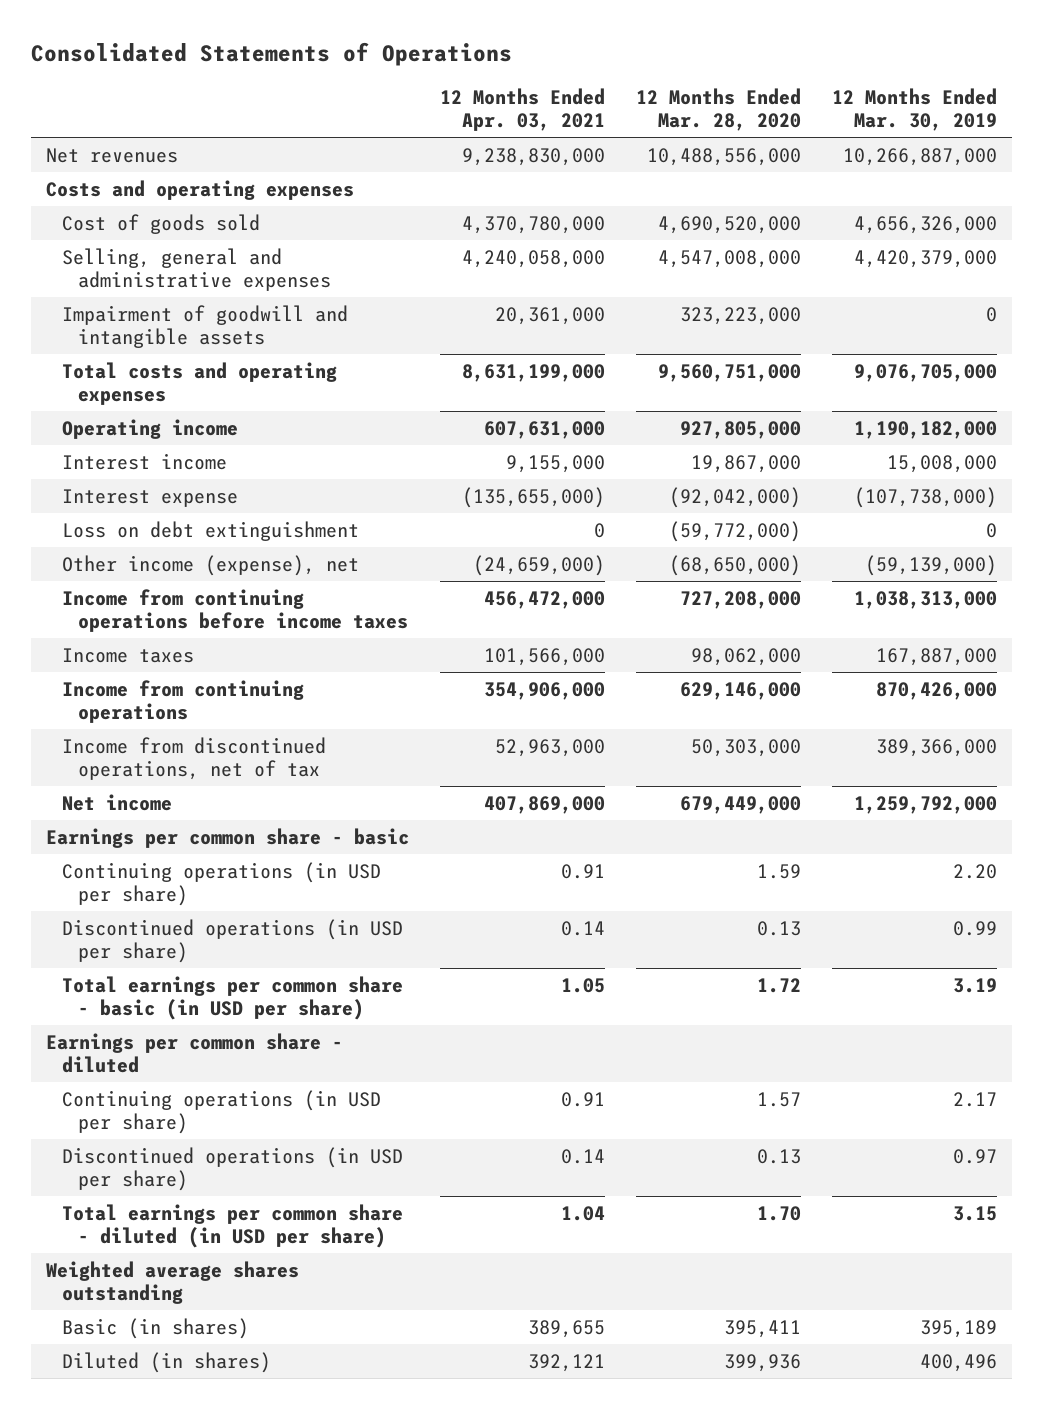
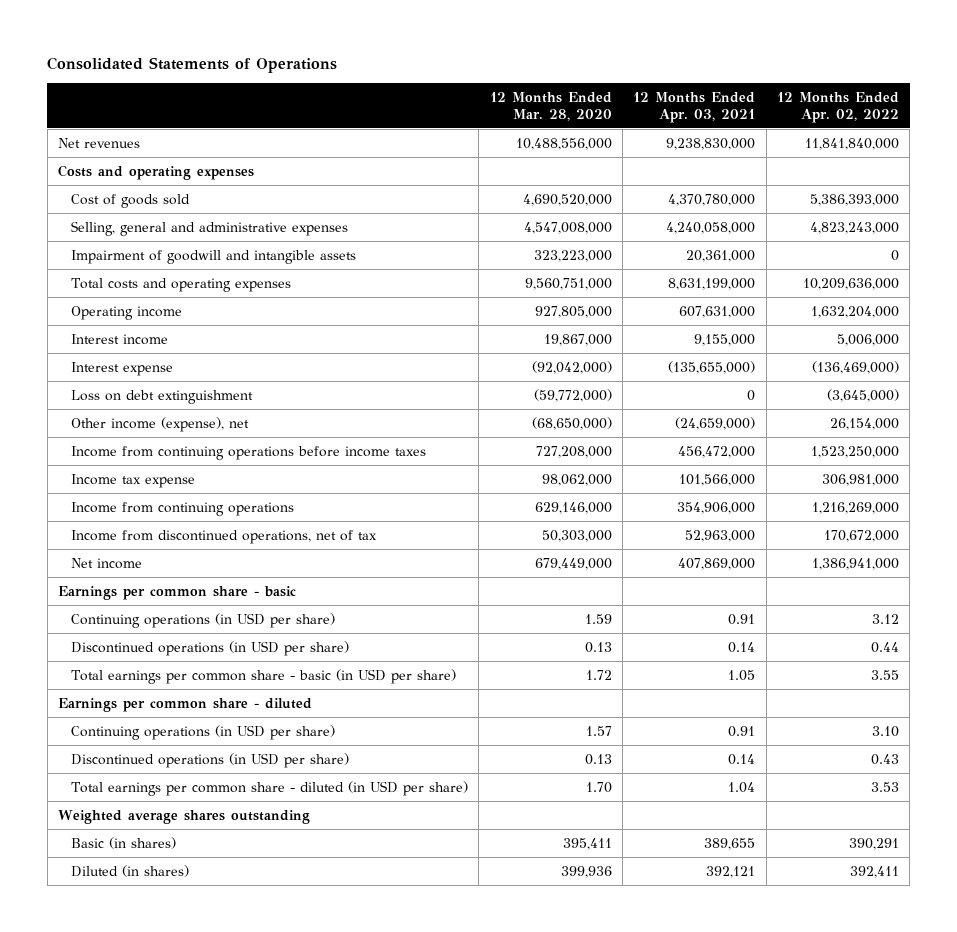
[831,88,997,131] 12 Months Ended Mar. 30, 2019 -> none
none -> [776,91,899,123] 12 Months Ended Apr. 02, 2022
[61,647,194,663] Income taxes -> [71,473,196,488] Income tax expense

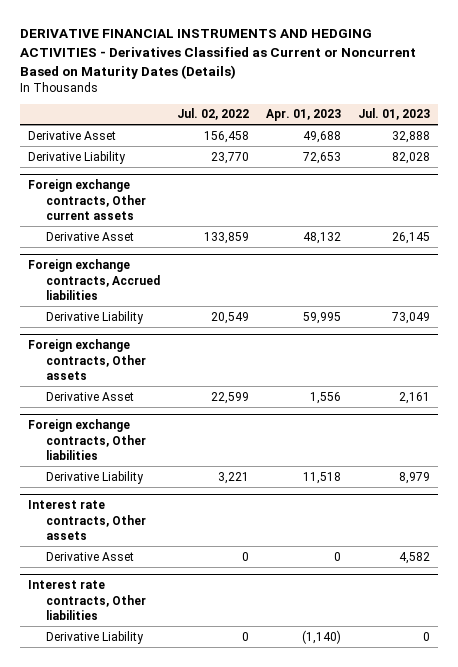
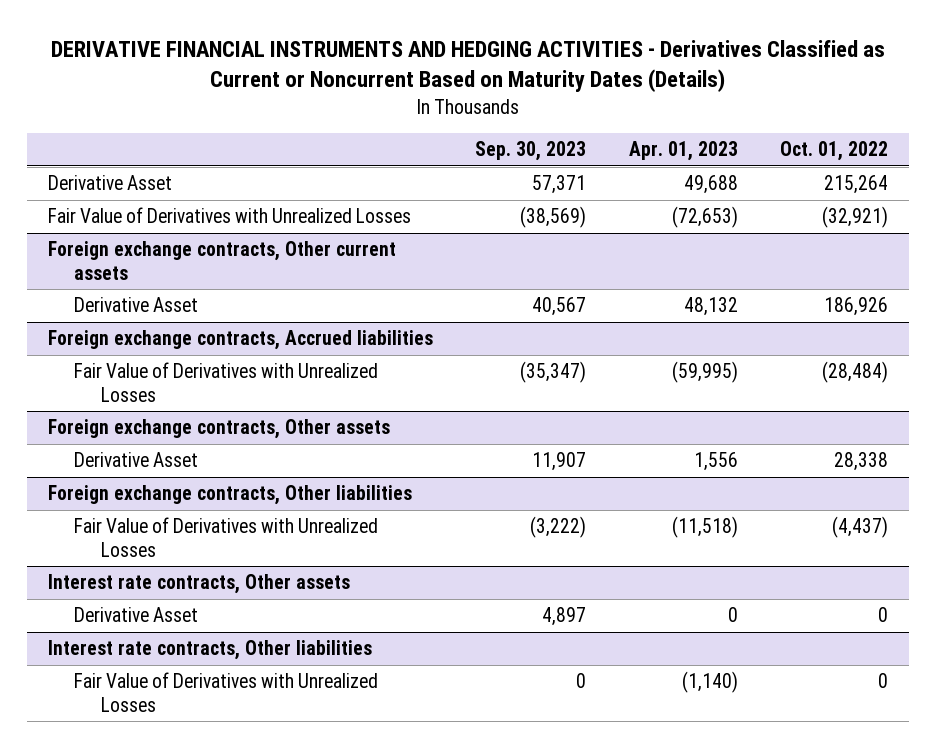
[176,108,249,121] Jul. 02, 2022 -> none
[357,108,430,121] Jul. 01, 2023 -> none
none -> [475,141,587,162] Sep. 30, 2023
none -> [779,141,888,162] Oct. 01, 2022
[28,150,127,164] Derivative Liability -> none
none -> [47,207,411,224] Fair Value of Derivatives with Unrealized Losses
[45,310,144,324] Derivative Liability -> none
none -> [74,362,379,402] Fair Value of Derivatives with Unrealized Losses
[45,470,144,484] Derivative Liability -> none
none -> [74,517,379,557] Fair Value of Derivatives with Unrealized Losses
[45,630,144,644] Derivative Liability -> [74,672,379,712] Fair Value of Derivatives with Unrealized Losses

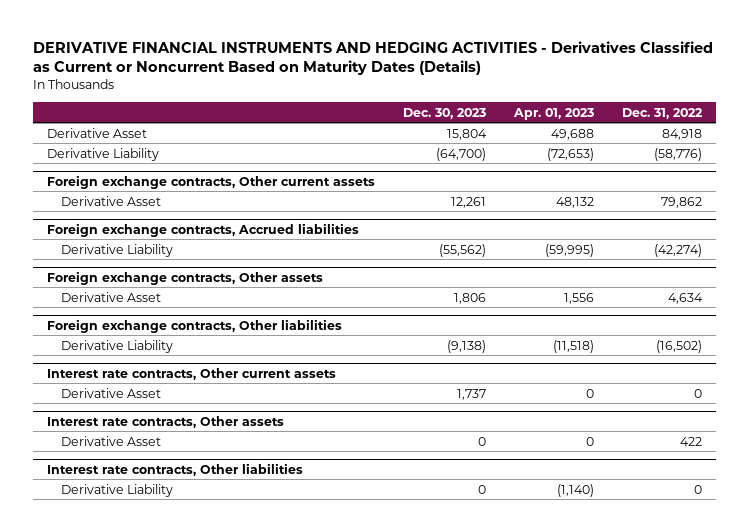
[475,141,587,162] Sep. 30, 2023 -> none
[779,141,888,162] Oct. 01, 2022 -> none
none -> [402,107,486,119] Dec. 30, 2023
none -> [621,107,703,119] Dec. 31, 2022
[47,207,411,224] Fair Value of Derivatives with Unrealized Losses -> [47,147,160,161] Derivative Liability
[74,362,379,402] Fair Value of Derivatives with Unrealized Losses -> [61,243,174,257] Derivative Liability
[74,517,379,557] Fair Value of Derivatives with Unrealized Losses -> [61,339,174,353] Derivative Liability
none -> [47,367,337,380] Interest rate contracts, Other current assets
none -> [61,387,162,398] Derivative Asset
[74,672,379,712] Fair Value of Derivatives with Unrealized Losses -> [61,483,174,497] Derivative Liability

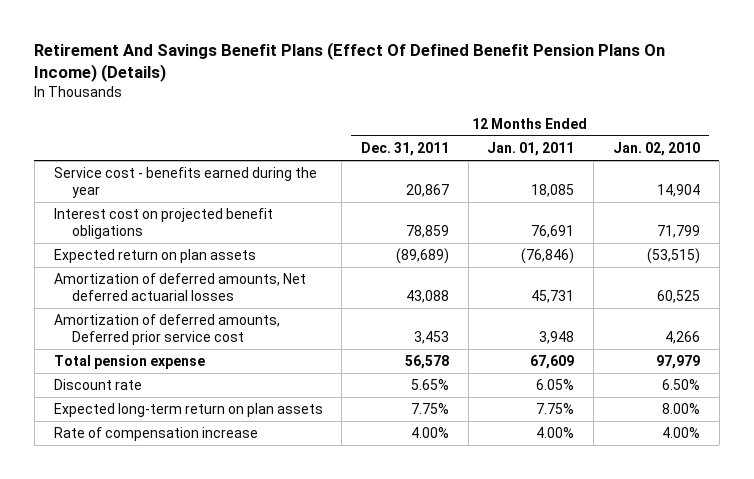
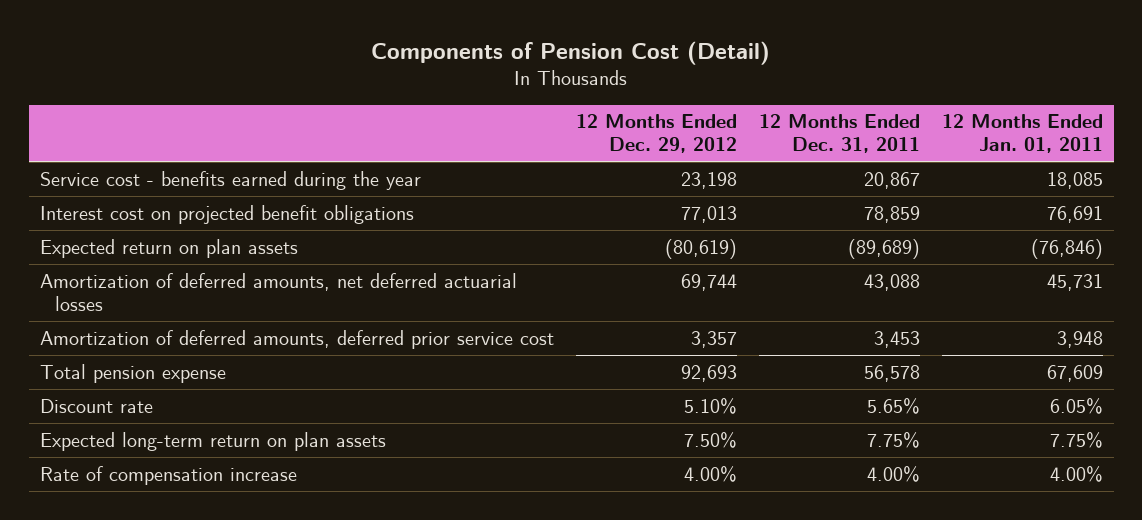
[34,42,666,83] Retirement And Savings Benefit Plans (Effect Of Defined Benefit Pension Plans On Income) (Details) -> [371,40,771,65] Components of Pension Cost (Detail)
[612,142,700,157] Jan. 02, 2010 -> none
none -> [575,114,737,154] 12 Months Ended Dec. 29, 2012
[53,273,306,301] Amortization of deferred amounts, Net deferred actuarial losses -> [39,272,517,311] Amortization of deferred amounts, net deferred actuarial losses
[53,314,280,345] Amortization of deferred amounts, Deferred prior service cost -> [39,329,554,349] Amortization of deferred amounts, deferred prior service cost

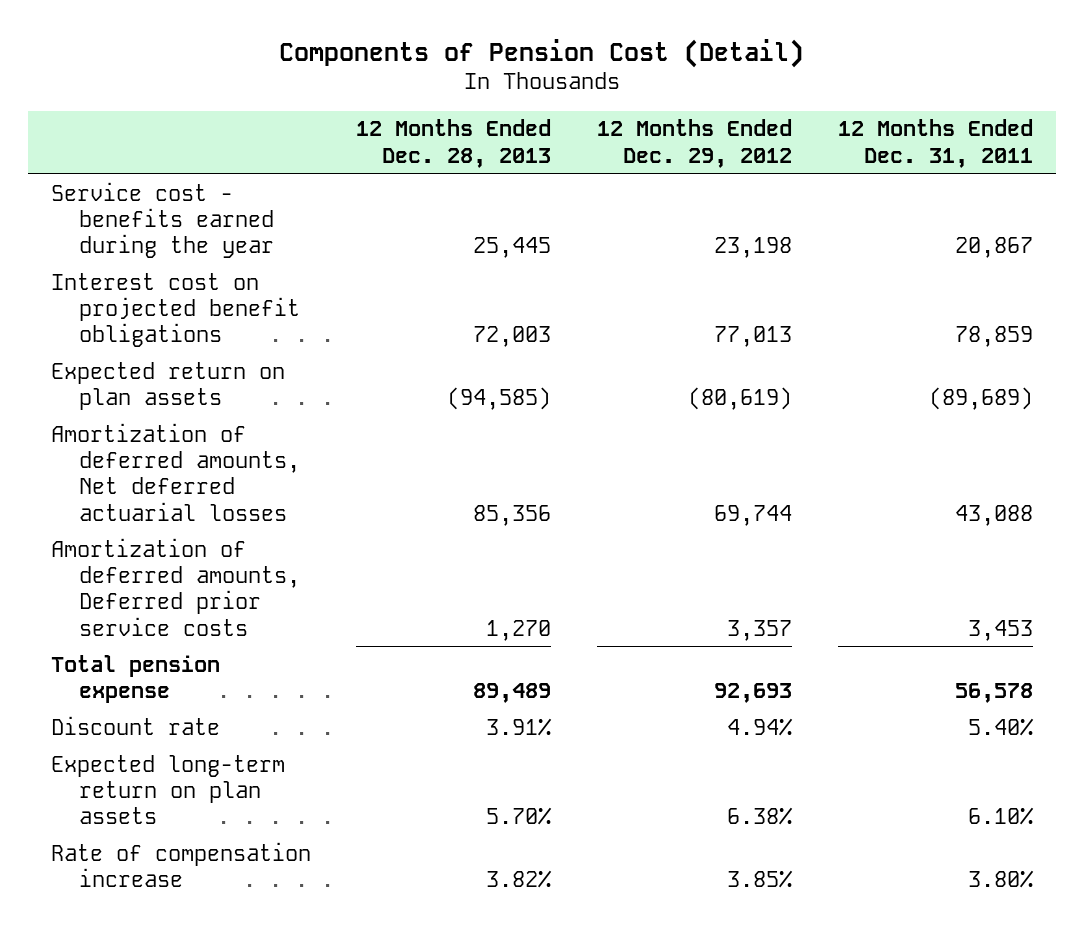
[941,114,1103,154] 12 Months Ended Jan. 01, 2011 -> none
none -> [356,119,552,168] 12 Months Ended Dec. 28, 2013
[39,272,517,311] Amortization of deferred amounts, net deferred actuarial losses -> [50,422,301,521] Amortization of deferred amounts, Net deferred actuarial losses
[39,329,554,349] Amortization of deferred amounts, deferred prior service cost -> [50,537,301,636] Amortization of deferred amounts, Deferred prior service costs
[683,397,737,414] 5.10% -> [727,717,794,736] 4.94%
[866,397,920,414] 5.65% -> [968,717,1035,736] 5.40%
[683,431,737,448] 7.50% -> [727,807,794,826] 6.38%
[866,431,920,448] 7.75% -> [968,807,1035,826] 6.10%
[683,465,737,482] 4.00% -> [727,870,794,889] 3.85%
[866,465,920,482] 4.00% -> [968,870,1035,889] 3.80%

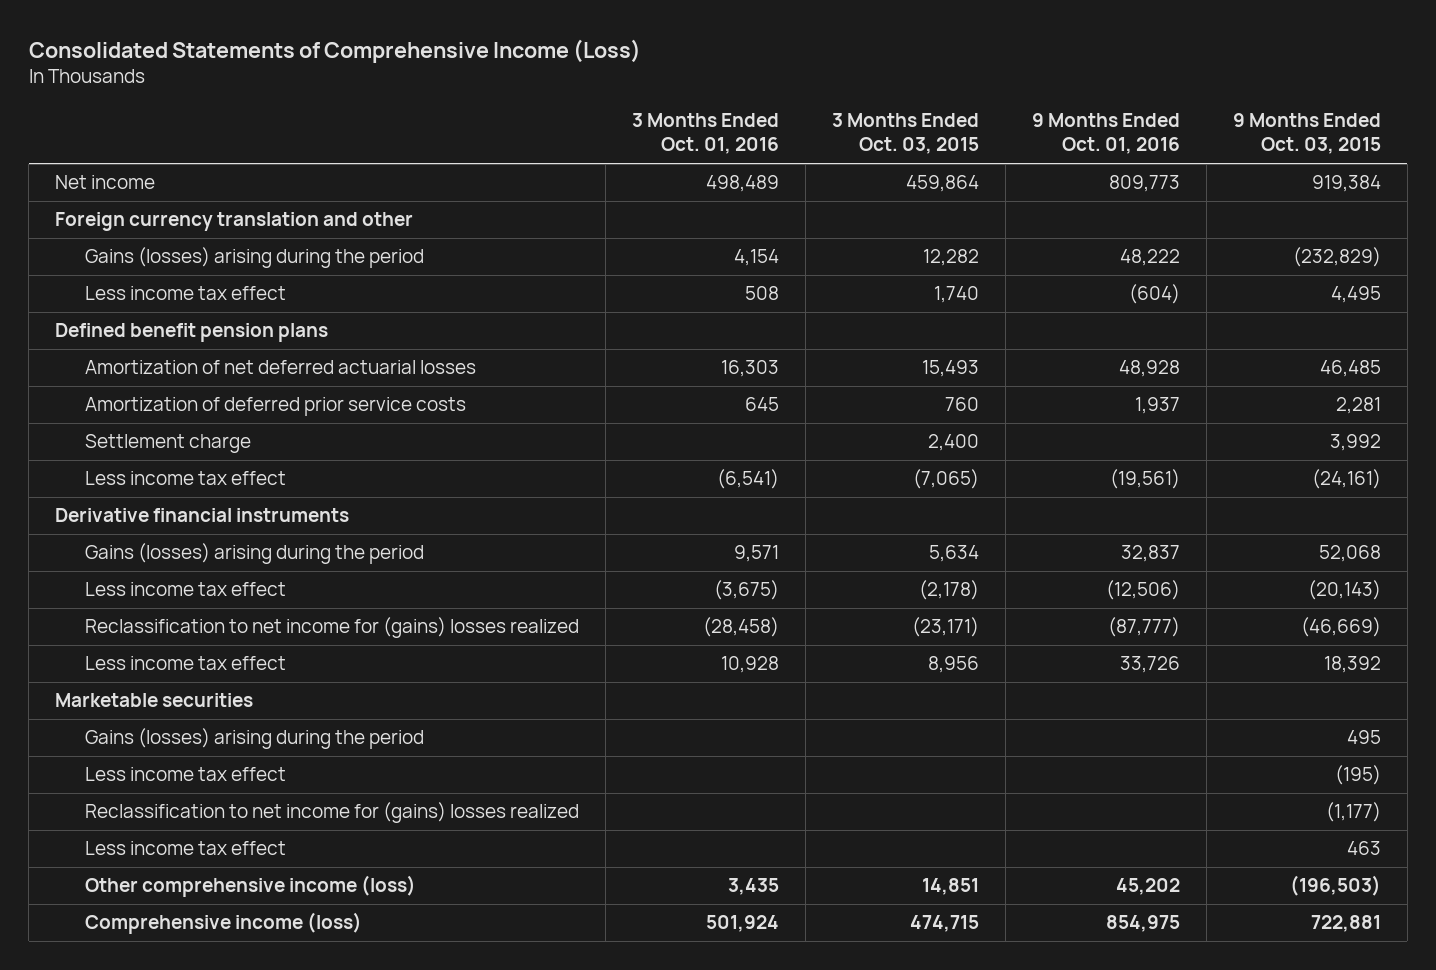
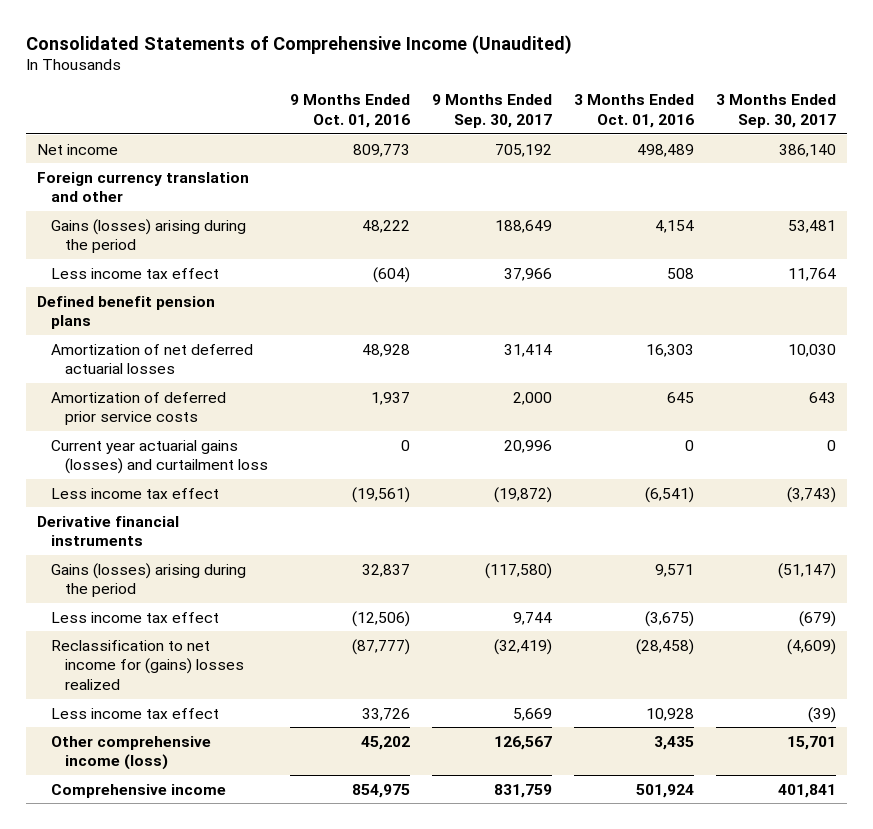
[28,38,641,63] Consolidated Statements of Comprehensive Income (Loss) -> [25,34,572,54] Consolidated Statements of Comprehensive Income (Unaudited)
[831,113,979,155] 3 Months Ended Oct. 03, 2015 -> none
[1232,113,1381,155] 9 Months Ended Oct. 03, 2015 -> none
none -> [431,94,552,129] 9 Months Ended Sep. 30, 2017
none -> [716,94,837,129] 3 Months Ended Sep. 30, 2017
[84,434,251,454] Settlement charge -> none
none -> [50,439,268,475] Current year actuarial gains (losses) and curtailment loss
[55,693,254,708] Marketable securities -> none
[84,728,424,750] Gains (losses) arising during the period -> none
[84,767,286,782] Less income tax effect -> none
[84,802,579,824] Reclassification to net income for (gains) losses realized -> none
[84,841,286,856] Less income tax effect -> none
[84,912,362,935] Comprehensive income (loss) -> [50,783,226,798] Comprehensive income

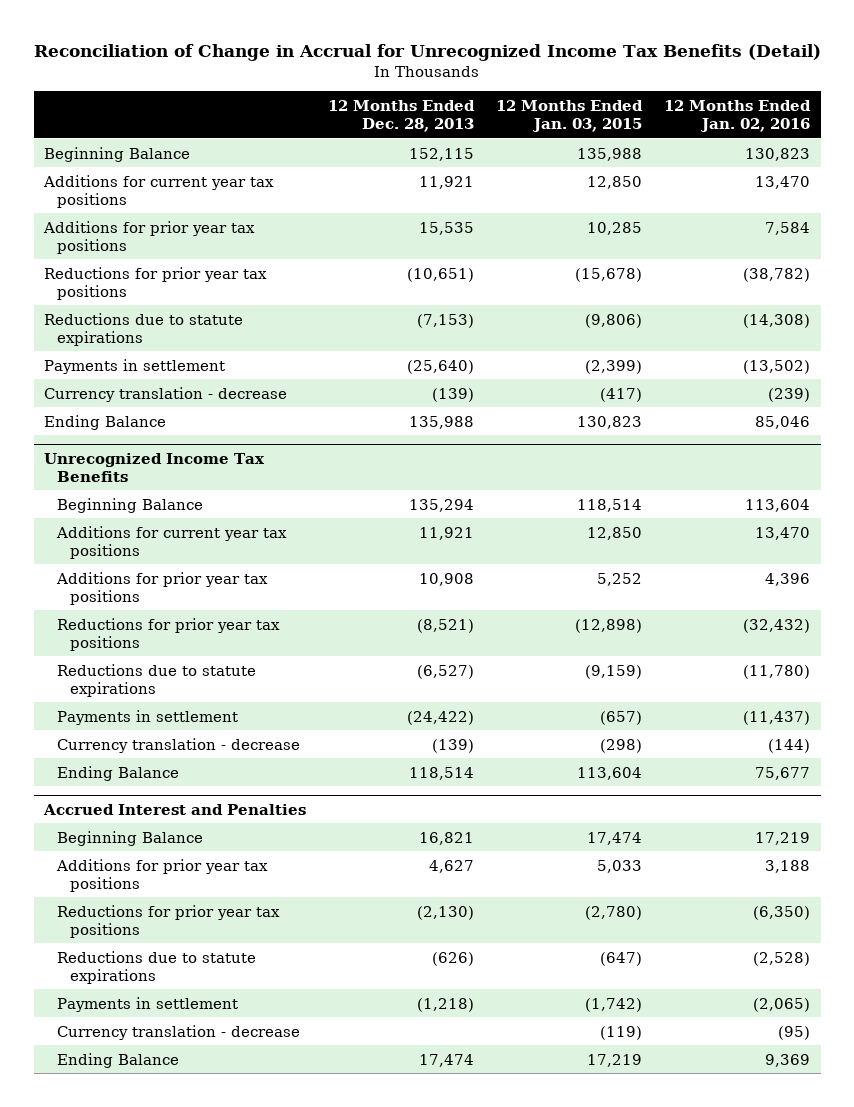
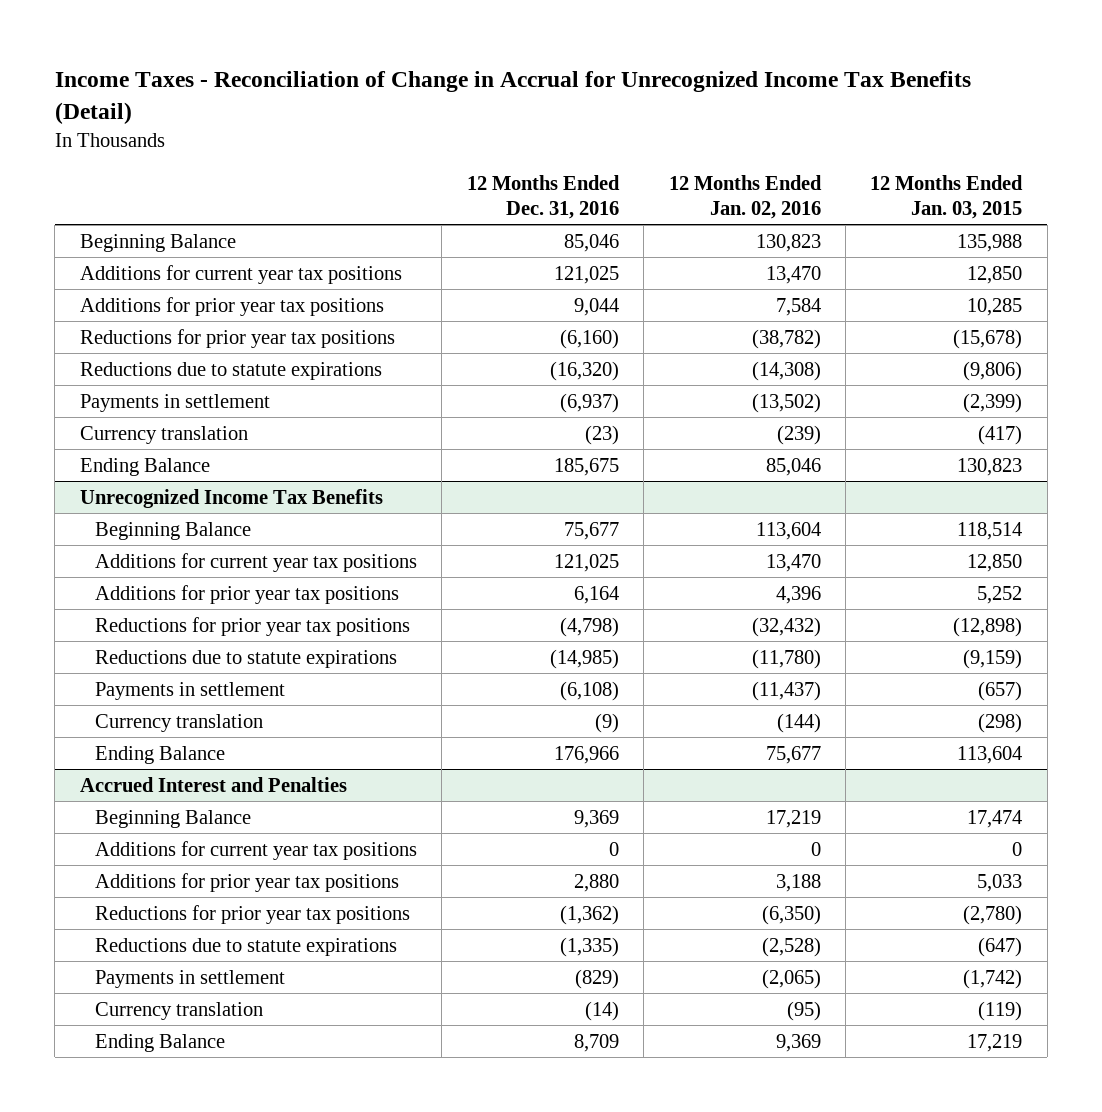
[34,43,822,61] Reconciliation of Change in Accrual for Unrecognized Income Tax Benefits (Detail) -> [54,70,971,124] Income Taxes - Reconciliation of Change in Accrual for Unrecognized Income Tax Benefits (Detail)
[328,99,476,132] 12 Months Ended Dec. 28, 2013 -> none
none -> [466,175,620,219] 12 Months Ended Dec. 31, 2016
[44,386,288,402] Currency translation - decrease -> [79,425,248,444] Currency translation
[57,737,301,753] Currency translation - decrease -> [94,713,263,732] Currency translation
none -> [94,840,417,860] Additions for current year tax positions
[57,1024,301,1040] Currency translation - decrease -> [94,1001,263,1020] Currency translation

